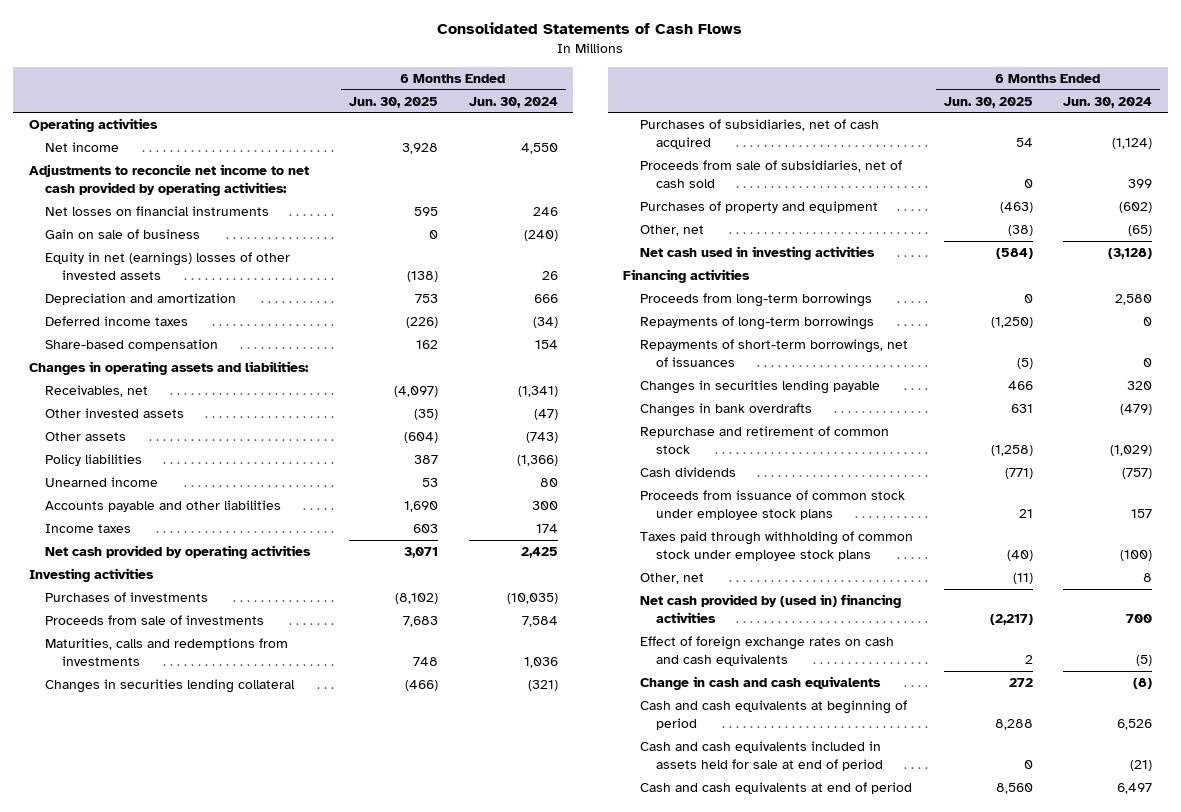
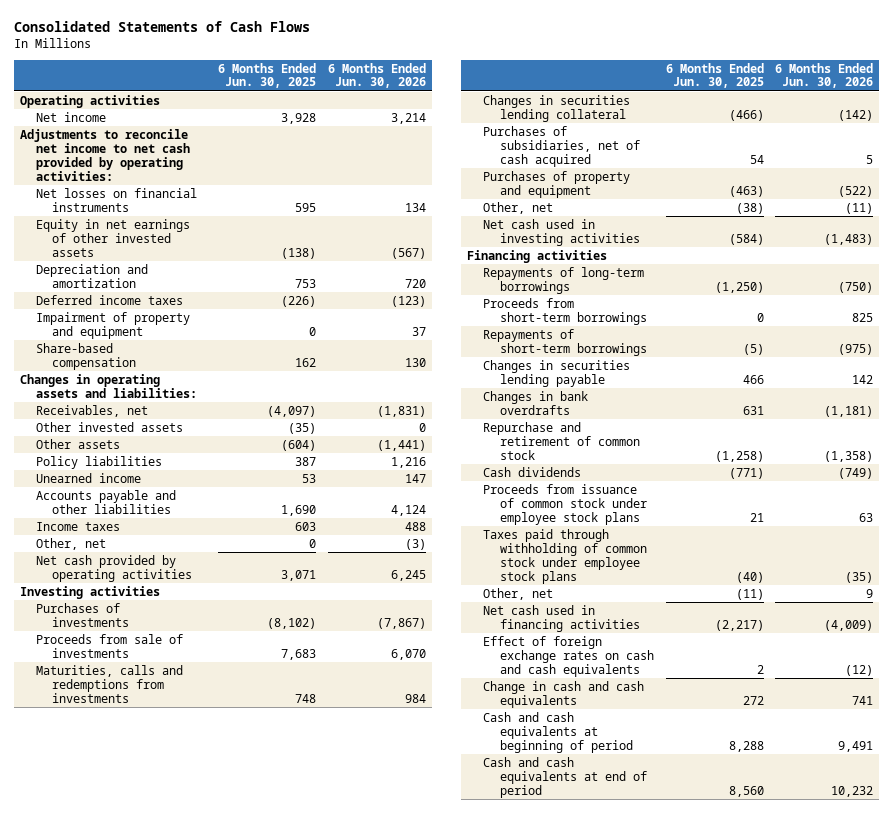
[468,96,558,108] Jun. 30, 2024 -> none
none -> [327,62,426,89] 6 Months Ended Jun. 30, 2026
[45,229,201,240] Gain on sale of business -> none
[45,252,291,280] Equity in net (earnings) losses of other invested assets -> [35,218,190,257] Equity in net earnings of other invested assets
none -> [35,311,190,339] Impairment of property and equipment
none -> [35,537,106,550] Other, net
[639,160,902,188] Proceeds from sale of subsidiaries, net of cash sold -> none
[639,293,872,308] Proceeds from long-term borrowings -> none
none -> [483,297,647,325] Proceeds from short-term borrowings
[639,339,908,367] Repayments of short-term borrowings, net of issuances -> [483,328,647,356] Repayments of short-term borrowings
[639,594,901,623] Net cash provided by (used in) financing activities -> [483,604,640,632] Net cash used in financing activities
[639,741,884,771] Cash and cash equivalents included in assets held for sale at end of period -> none

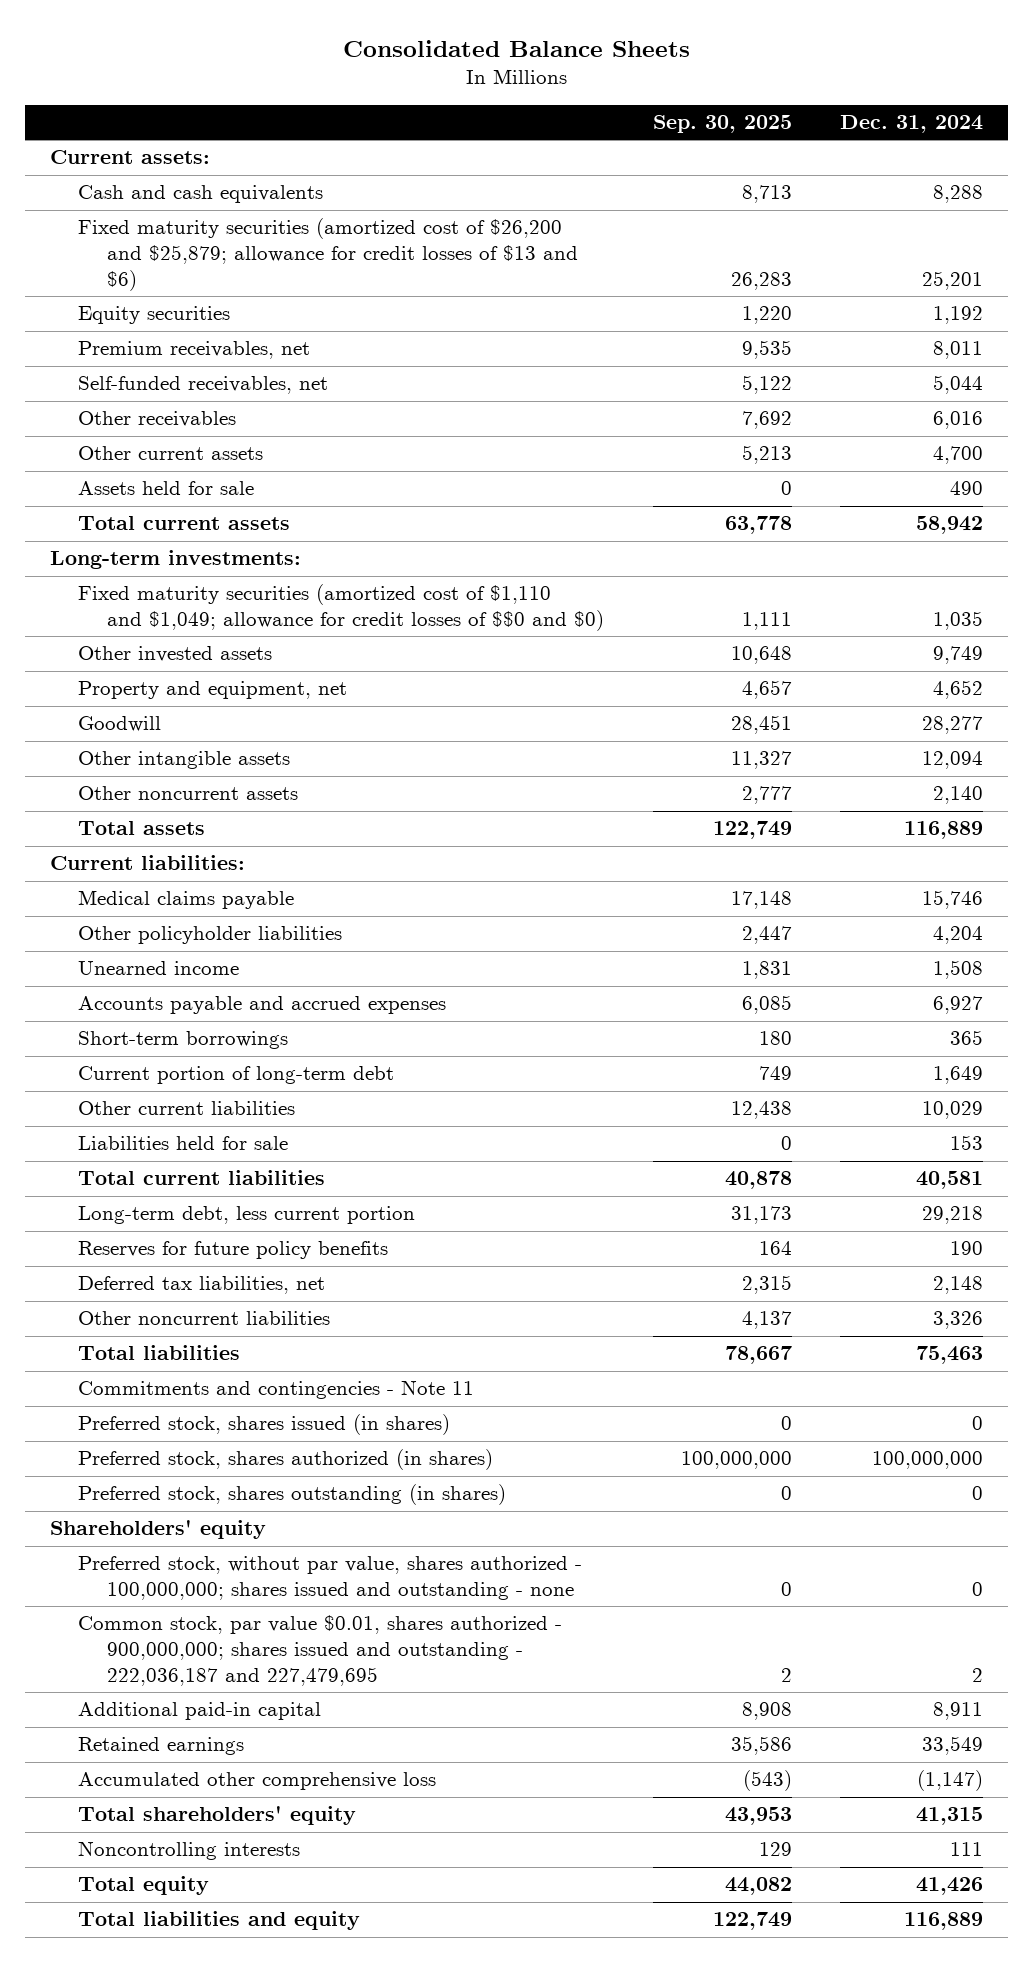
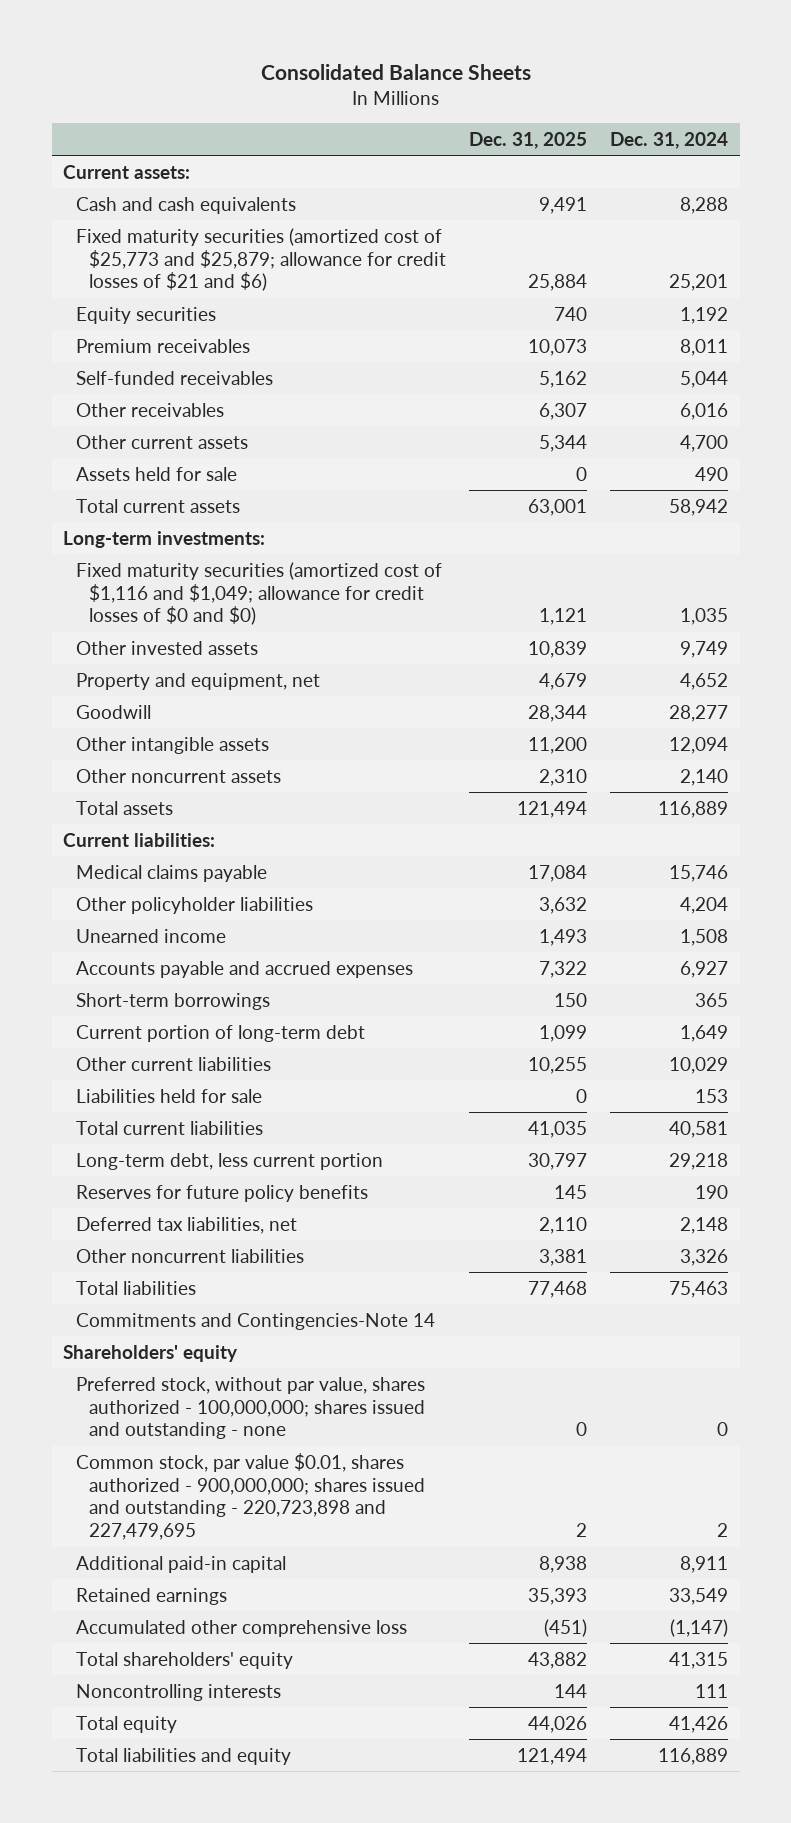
[652,115,792,134] Sep. 30, 2025 -> none
none -> [469,131,588,149] Dec. 31, 2025
[78,218,578,291] Fixed maturity securities (amortized cost of $26,200 and $25,879; allowance for credit losses of $13 and $6) -> [76,227,446,292] Fixed maturity securities (amortized cost of $25,773 and $25,879; allowance for credit losses of $21 and $6)
[78,341,311,360] Premium receivables, net -> [76,338,251,353] Premium receivables
[78,376,329,395] Self-funded receivables, net -> [76,370,274,385] Self-funded receivables
[78,584,604,631] Fixed maturity securities (amortized cost of $1,110 and $1,049; allowance for credit losses of $$0 and $0) -> [76,561,443,626] Fixed maturity securities (amortized cost of $1,116 and $1,049; allowance for credit losses of $0 and $0)
[78,1414,451,1436] Preferred stock, shares issued (in shares) -> none
[78,1449,494,1471] Preferred stock, shares authorized (in shares) -> none
[78,1484,507,1506] Preferred stock, shares outstanding (in shares) -> none
[78,1380,475,1400] Commitments and contingencies - Note 11 -> [76,1312,436,1330] Commitments and Contingencies-Note 14
[78,1615,563,1686] Common stock, par value $0.01, shares authorized - 900,000,000; shares issued and outstanding - 222,036,187 and 227,479,695 -> [76,1452,425,1541] Common stock, par value $0.01, shares authorized - 900,000,000; shares issued and outstanding - 220,723,898 and 227,479,695

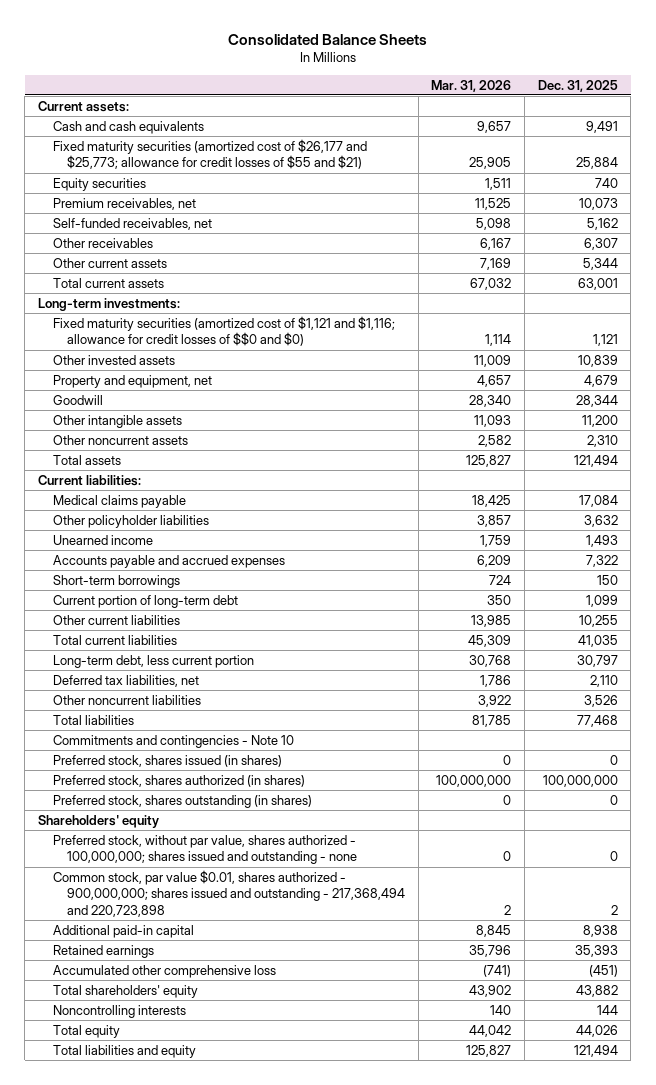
[610,131,729,149] Dec. 31, 2024 -> none
none -> [431,79,512,92] Mar. 31, 2026
[76,227,446,292] Fixed maturity securities (amortized cost of $25,773 and $25,879; allowance for credit losses of $21 and $6) -> [52,138,367,170] Fixed maturity securities (amortized cost of $26,177 and $25,773; allowance for credit losses of $55 and $21)
[76,338,251,353] Premium receivables -> [52,197,196,210] Premium receivables, net
[76,370,274,385] Self-funded receivables -> [52,217,212,230] Self-funded receivables, net
[76,466,238,481] Assets held for sale -> none
[76,561,443,626] Fixed maturity securities (amortized cost of $1,116 and $1,049; allowance for credit losses of $0 and $0) -> [52,315,395,347] Fixed maturity securities (amortized cost of $1,121 and $1,116; allowance for credit losses of $$0 and $0)
[76,1088,263,1103] Liabilities held for sale -> none
[76,1184,369,1202] Reserves for future policy benefits -> none
[539,1248,588,1266] 3,381 -> [583,694,618,707] 3,526
[76,1312,436,1330] Commitments and Contingencies-Note 14 -> [52,734,294,748] Commitments and contingencies - Note 10
none -> [52,754,282,767] Preferred stock, shares issued (in shares)
none -> [52,774,305,787] Preferred stock, shares authorized (in shares)
none -> [52,794,312,808] Preferred stock, shares outstanding (in shares)
[76,1452,425,1541] Common stock, par value $0.01, shares authorized - 900,000,000; shares issued and outstanding - 220,723,898 and 227,479,695 -> [52,869,406,917] Common stock, par value $0.01, shares authorized - 900,000,000; shares issued and outstanding - 217,368,494 and 220,723,898

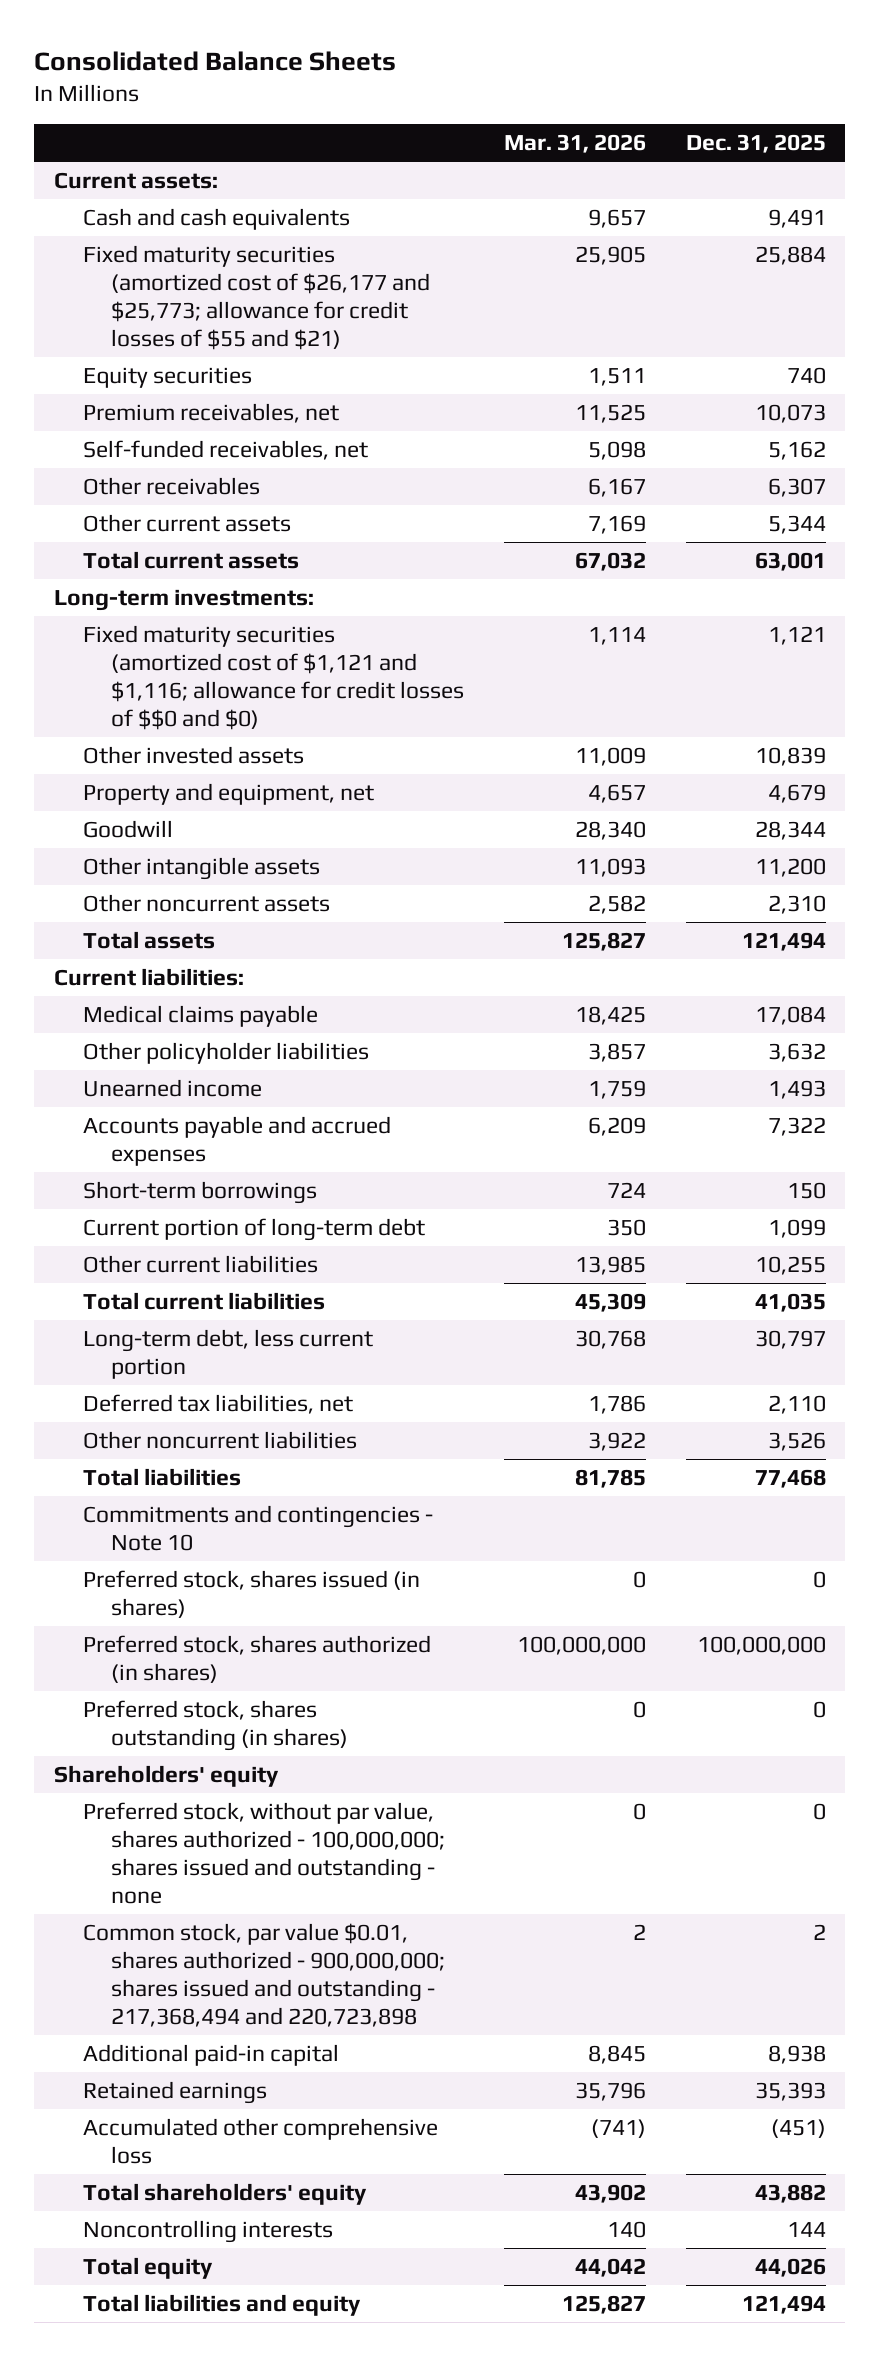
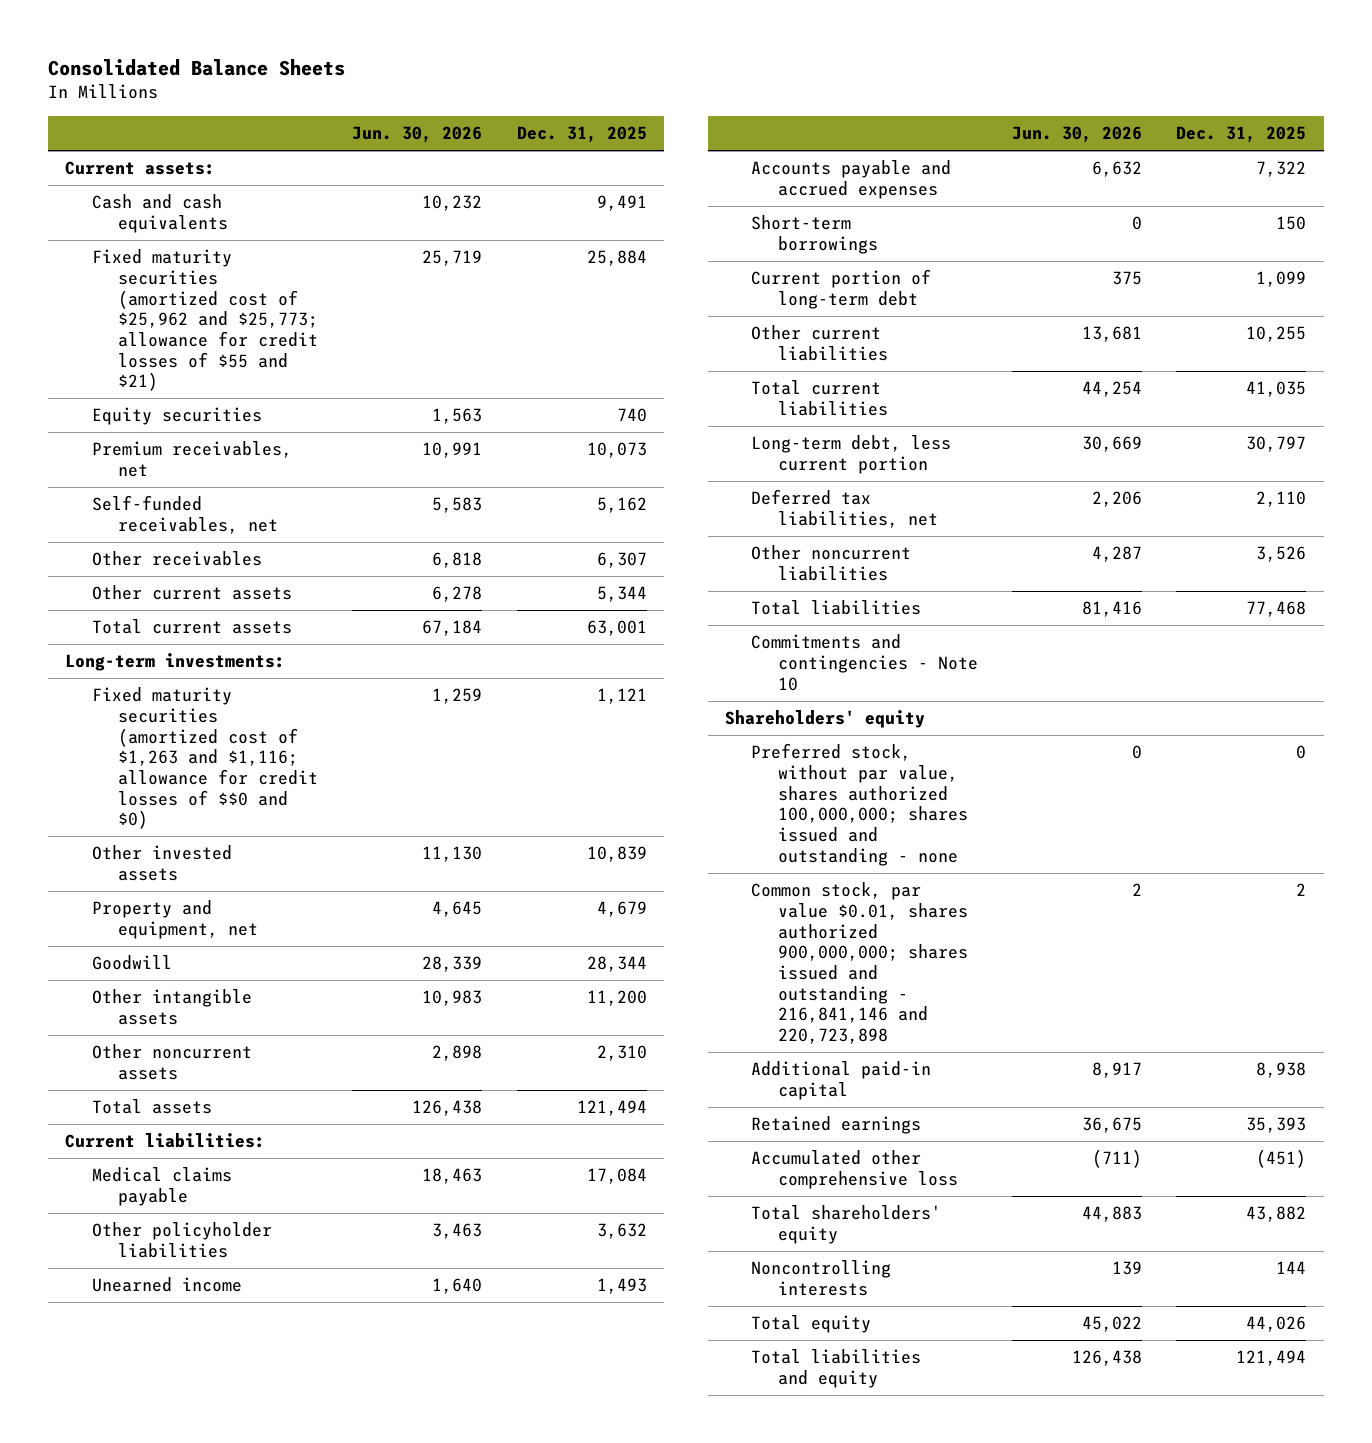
[503,134,646,154] Mar. 31, 2026 -> none
none -> [352,126,483,144] Jun. 30, 2026
[82,245,430,350] Fixed maturity securities (amortized cost of $26,177 and $25,773; allowance for credit losses of $55 and $21) -> [91,249,319,392] Fixed maturity securities (amortized cost of $25,962 and $25,773; allowance for credit losses of $55 and $21)
[82,625,464,730] Fixed maturity securities (amortized cost of $1,121 and $1,116; allowance for credit losses of $$0 and $0) -> [91,687,319,830] Fixed maturity securities (amortized cost of $1,263 and $1,116; allowance for credit losses of $$0 and $0)
[82,1570,420,1618] Preferred stock, shares issued (in shares) -> none
[82,1635,431,1683] Preferred stock, shares authorized (in shares) -> none
[82,1700,348,1751] Preferred stock, shares outstanding (in shares) -> none
[82,1802,445,1904] Preferred stock, without par value, shares authorized - 100,000,000; shares issued and outstanding - none -> [751,743,968,866] Preferred stock, without par value, shares authorized 100,000,000; shares issued and outstanding - none
[82,1923,445,2027] Common stock, par value $0.01, shares authorized - 900,000,000; shares issued and outstanding - 217,368,494 and 220,723,898 -> [751,882,968,1044] Common stock, par value $0.01, shares authorized 900,000,000; shares issued and outstanding - 216,841,146 and 220,723,898

